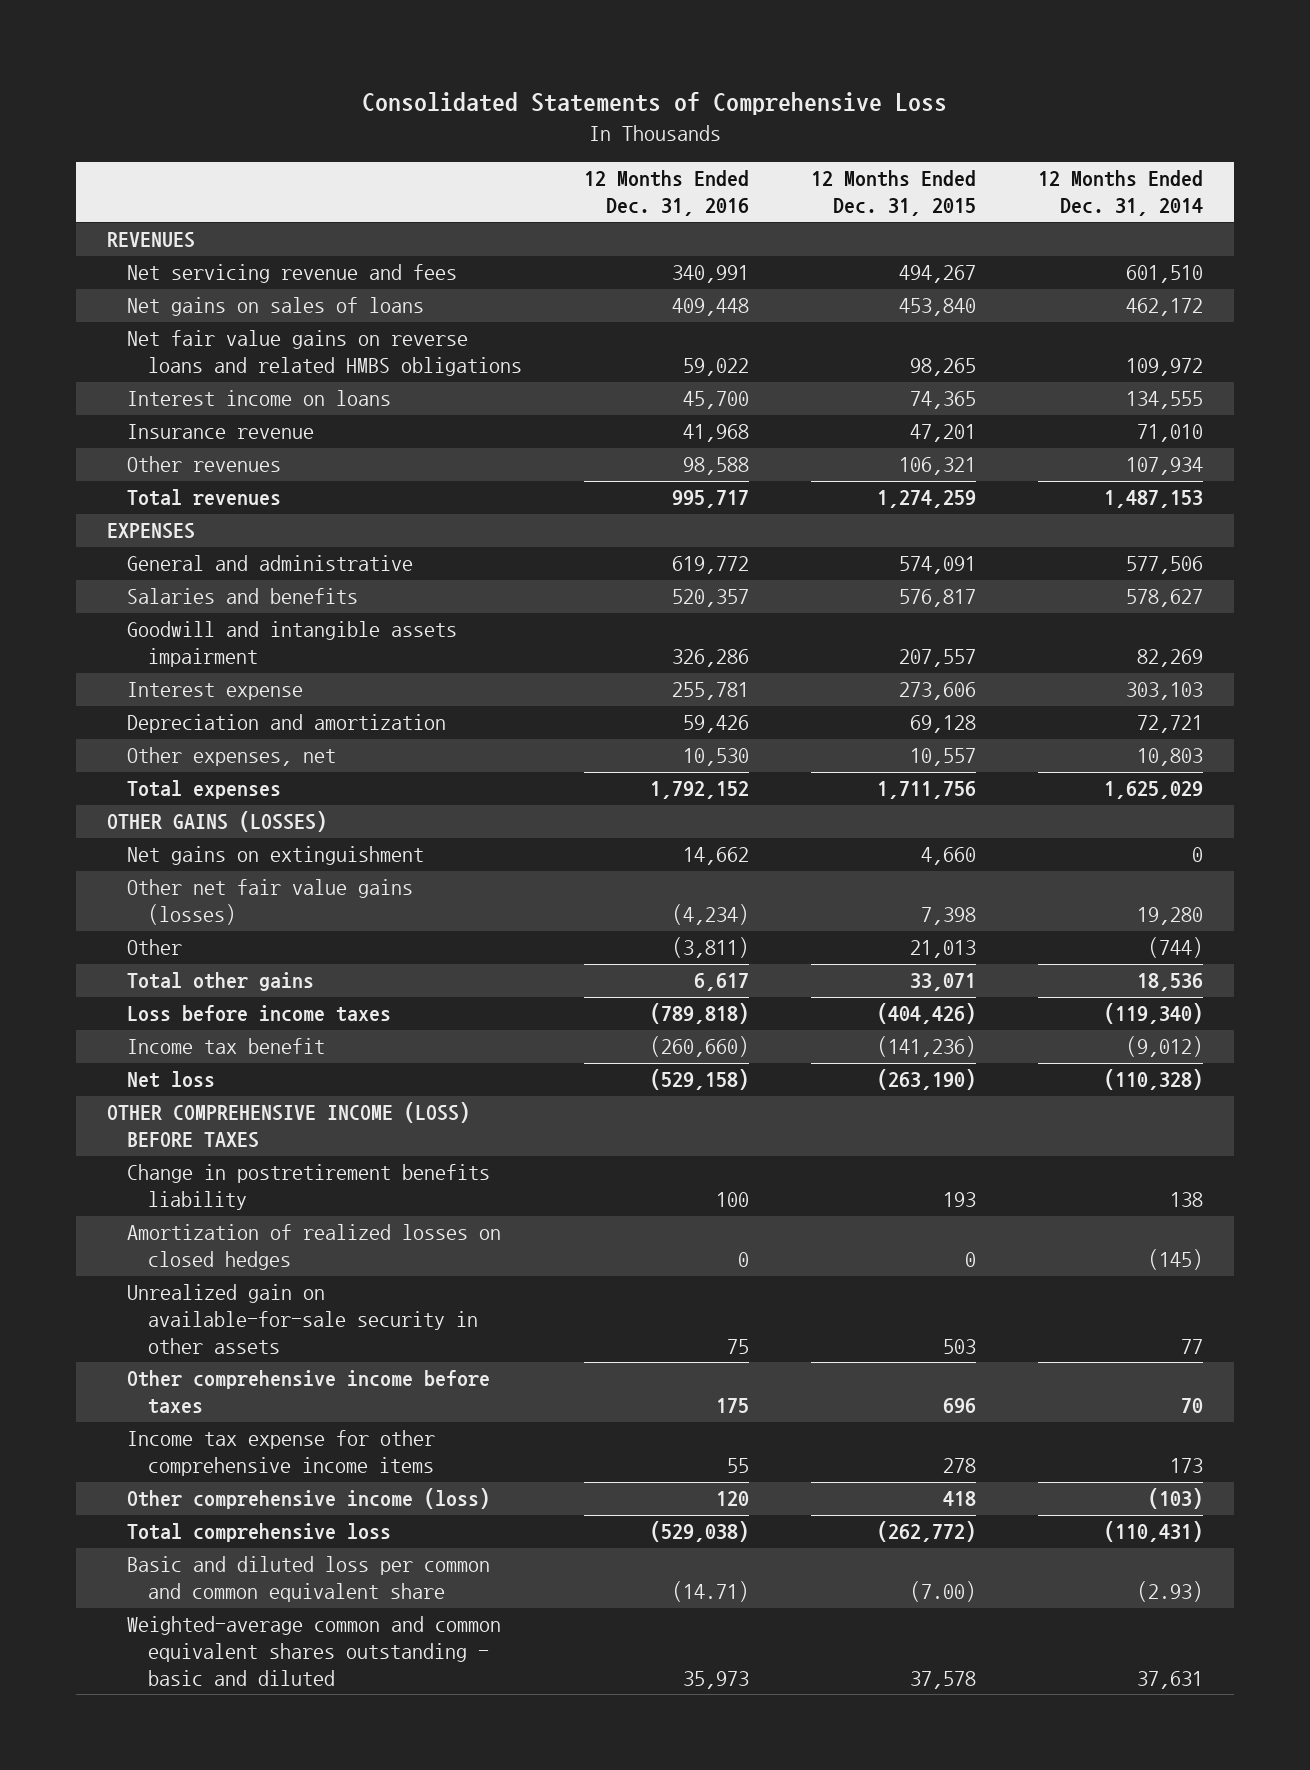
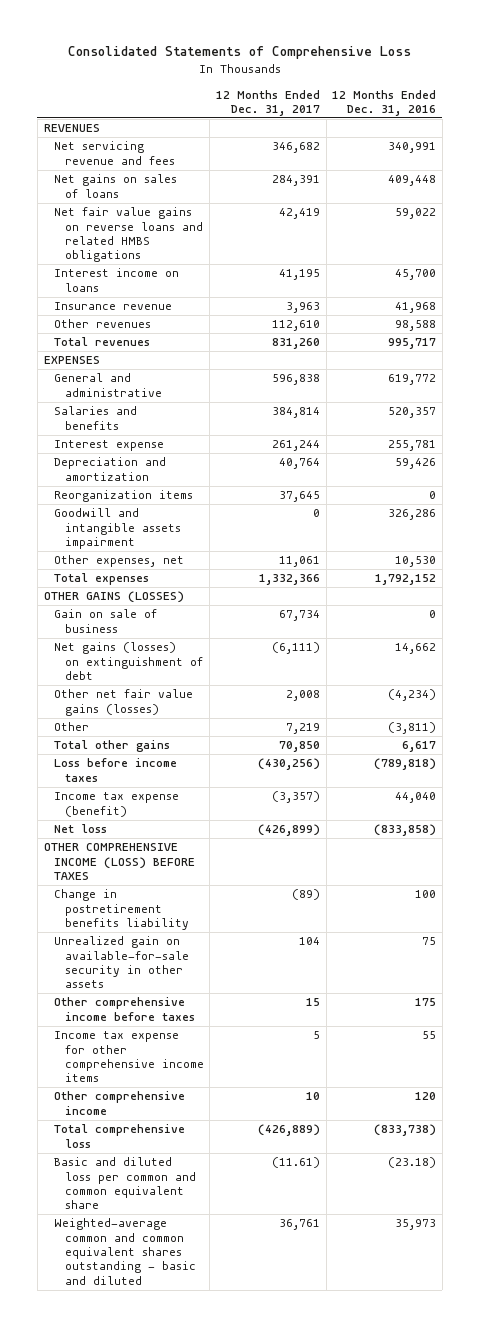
[810,170,976,217] 12 Months Ended Dec. 31, 2015 -> none
[1037,170,1203,217] 12 Months Ended Dec. 31, 2014 -> none
none -> [215,89,320,116] 12 Months Ended Dec. 31, 2017
none -> [54,490,194,503] Reorganization items
[127,621,458,668] Goodwill and intangible assets impairment -> [54,508,181,550] Goodwill and intangible assets impairment
none -> [54,609,158,633] Gain on sale of business
[127,846,425,866] Net gains on extinguishment -> [54,642,203,681] Net gains (losses) on extinguishment of debt
[127,1038,326,1055] Income tax benefit -> [54,792,180,817] Income tax expense (benefit)
[649,1036,749,1058] (260,660) -> [395,792,437,804] 44,040
[649,1069,749,1091] (529,158) -> [374,824,437,837] (833,858)
[127,1224,502,1271] Amortization of realized losses on closed hedges -> none
[127,1488,491,1510] Other comprehensive income (loss) -> [54,1091,186,1115] Other comprehensive income
[649,1521,749,1543] (529,038) -> [374,1124,437,1137] (833,738)
[671,1581,749,1603] (14.71) -> [388,1157,437,1169] (23.18)

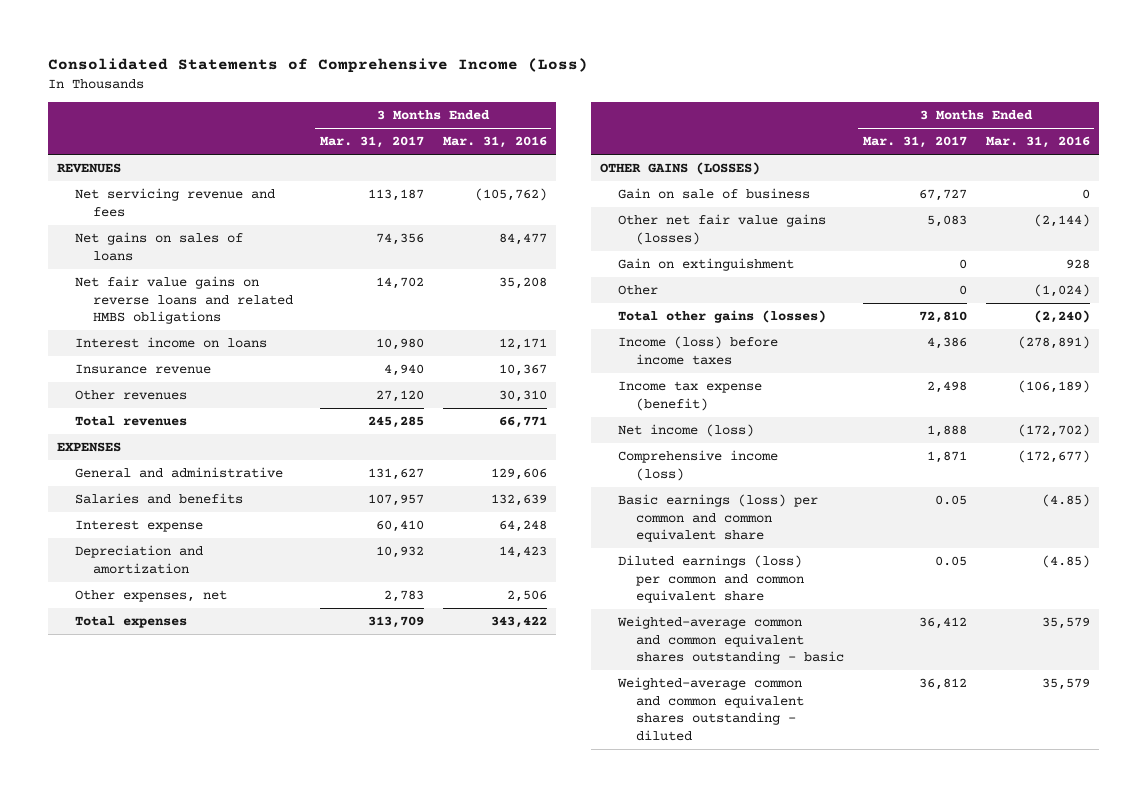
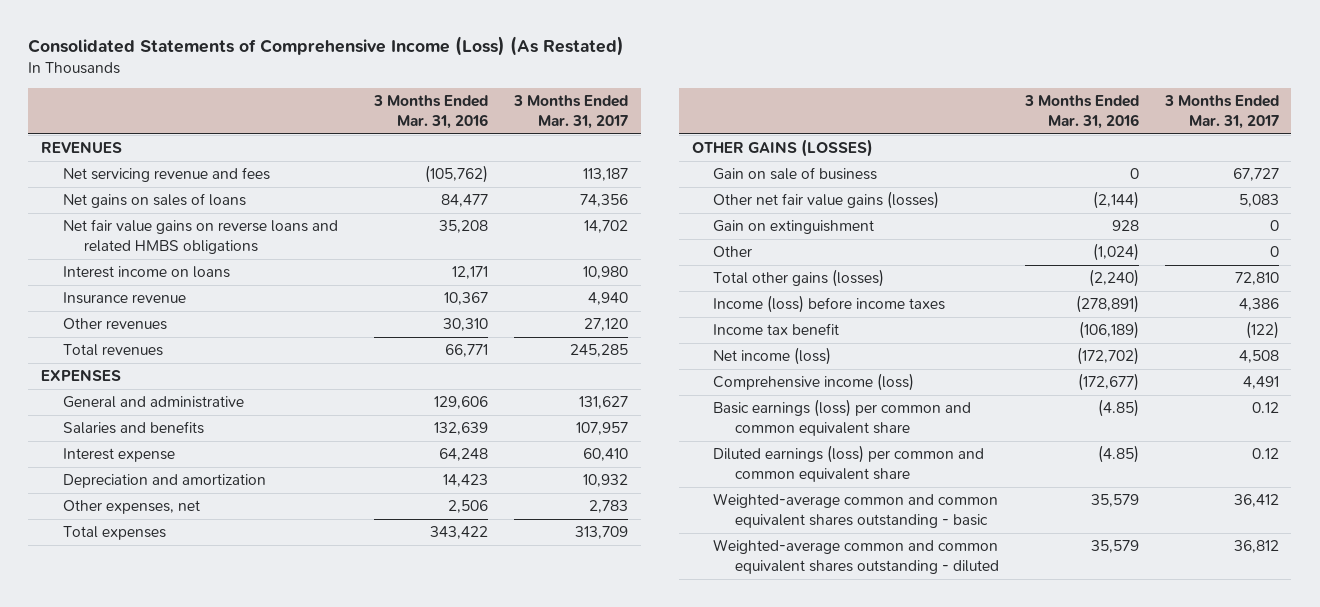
[47,58,588,74] Consolidated Statements of Comprehensive Income (Loss) -> [28,35,625,56] Consolidated Statements of Comprehensive Income (Loss) (As Restated)
[618,381,763,411] Income tax expense (benefit) -> [713,323,840,336] Income tax benefit
[926,381,967,394] 2,498 -> [1245,321,1279,340] (122)
[926,425,967,438] 1,888 -> [1238,350,1279,364] 4,508
[926,451,967,464] 1,871 -> [1242,376,1279,390] 4,491
[934,495,967,506] 0.05 -> [1251,402,1279,414] 0.12
[934,556,967,567] 0.05 -> [1251,448,1279,460] 0.12

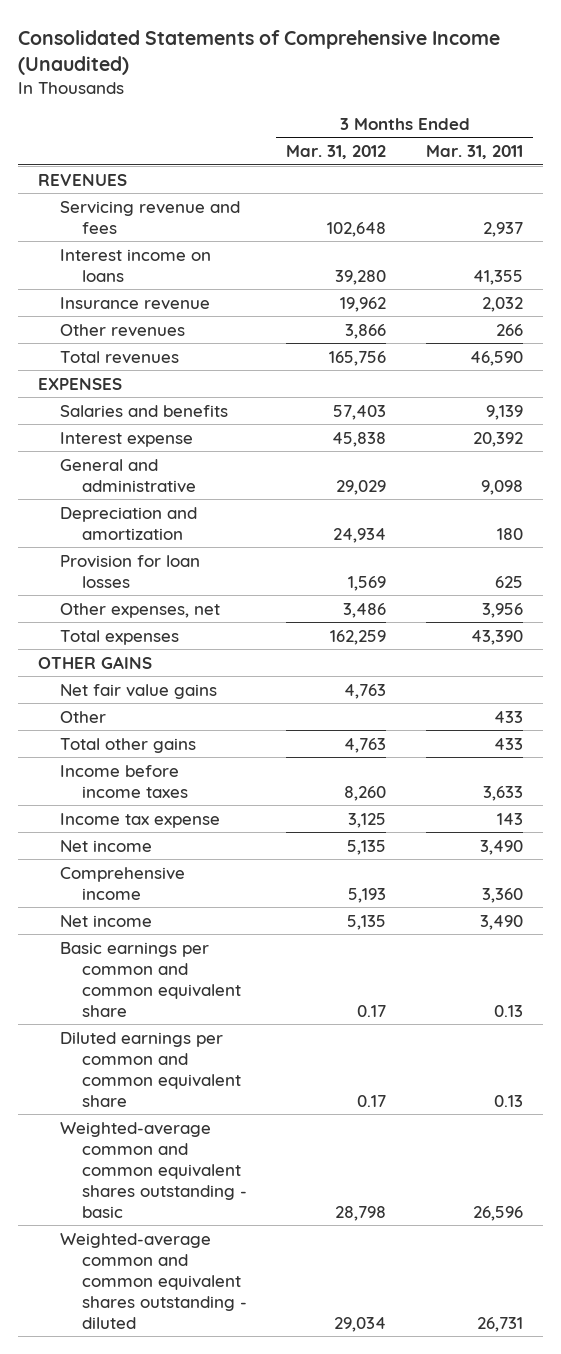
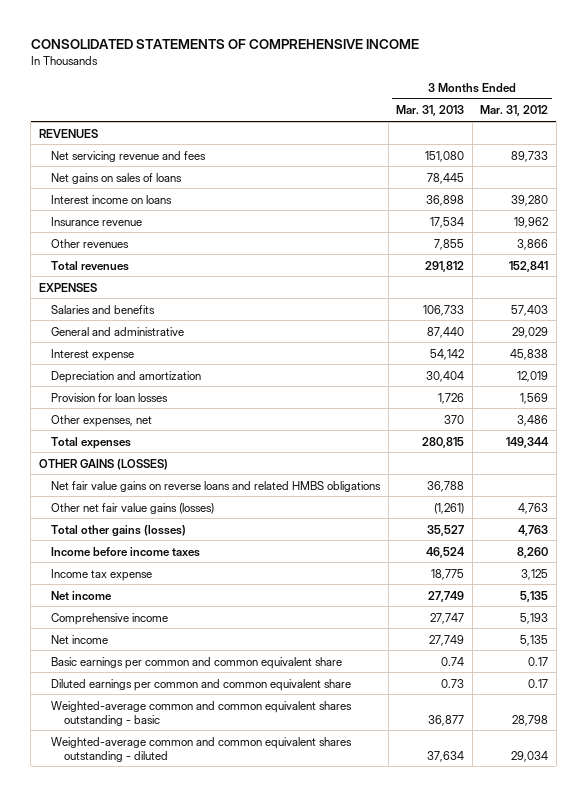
[18,29,501,75] Consolidated Statements of Comprehensive Income (Unaudited) -> [30,38,419,49] CONSOLIDATED STATEMENTS OF COMPREHENSIVE INCOME
[425,145,523,160] Mar. 31, 2011 -> none
none -> [396,105,465,117] Mar. 31, 2013
[59,200,240,234] Servicing revenue and fees -> [51,150,207,162] Net servicing revenue and fees
[327,221,387,237] 102,648 -> [511,150,549,162] 89,733
none -> [51,172,183,184] Net gains on sales of loans
[329,350,387,366] 165,756 -> [509,260,549,272] 152,841
[59,431,193,447] Interest expense -> [51,348,135,361] Interest expense
[333,527,387,543] 24,934 -> [517,370,549,382] 12,019
[59,710,106,723] Other -> none
[330,629,387,645] 162,259 -> [506,436,550,448] 149,344
[38,655,153,669] OTHER GAINS -> [38,458,168,470] OTHER GAINS (LOSSES)
none -> [51,480,382,492] Net fair value gains on reverse loans and related HMBS obligations
[59,683,217,699] Net fair value gains -> [51,502,215,514] Other net fair value gains (losses)
[59,737,196,753] Total other gains -> [51,524,187,537] Total other gains (losses)

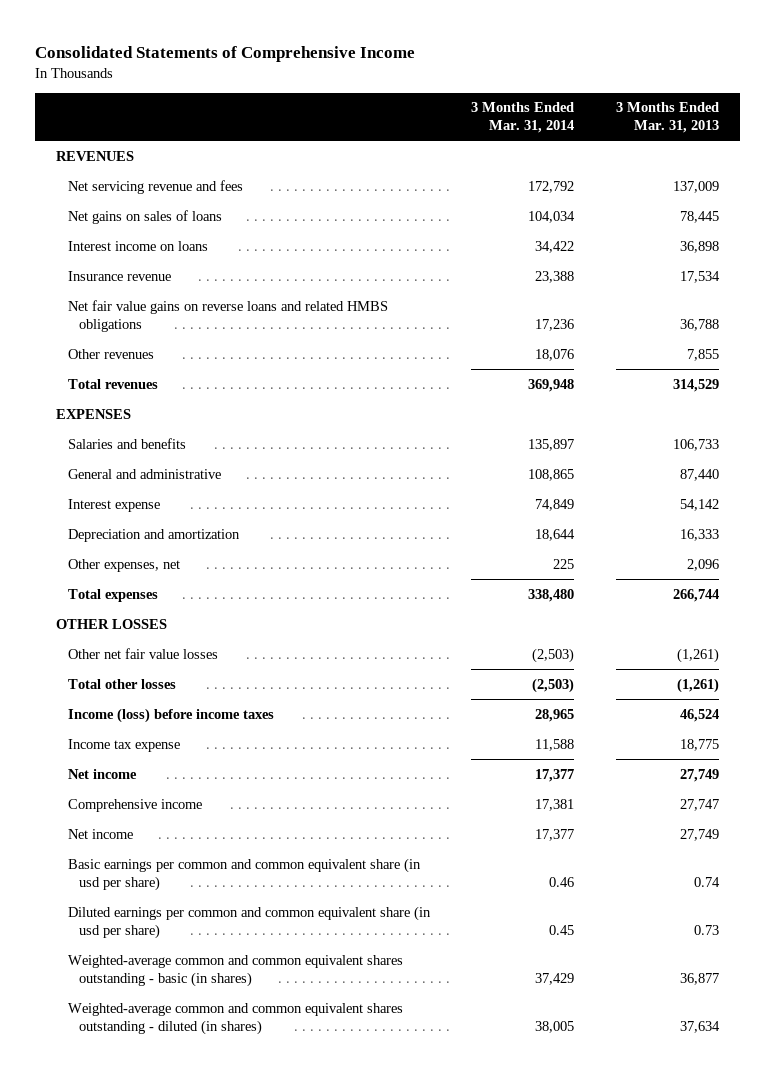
[30,38,419,49] CONSOLIDATED STATEMENTS OF COMPREHENSIVE INCOME -> [35,45,416,62] Consolidated Statements of Comprehensive Income
[480,105,549,117] Mar. 31, 2012 -> none
none -> [471,102,575,134] 3 Months Ended Mar. 31, 2014
[425,150,465,162] 151,080 -> [672,180,719,193] 137,009
[51,480,382,492] Net fair value gains on reverse loans and related HMBS obligations -> [67,299,388,332] Net fair value gains on reverse loans and related HMBS obligations
[425,260,465,272] 291,812 -> [672,378,719,392] 314,529
[51,392,169,402] Provision for loan losses -> none
[426,370,465,382] 30,404 -> [679,528,719,541] 16,333
[444,414,465,424] 370 -> [686,558,719,571] 2,096
[422,436,465,448] 280,815 -> [672,588,719,602] 266,744
[38,458,168,470] OTHER GAINS (LOSSES) -> [55,618,167,629] OTHER LOSSES
[51,502,215,514] Other net fair value gains (losses) -> [67,647,218,659] Other net fair value losses
[51,524,187,537] Total other gains (losses) -> [67,678,176,689] Total other losses
[427,524,465,536] 35,527 -> [676,677,719,693] (1,261)
[51,546,201,557] Income before income taxes -> [67,707,274,723] Income (loss) before income taxes
[51,656,343,669] Basic earnings per common and common equivalent share -> [67,857,421,891] Basic earnings per common and common equivalent share (in usd per share)
[51,678,352,691] Diluted earnings per common and common equivalent share -> [67,905,431,939] Diluted earnings per common and common equivalent share (in usd per share)
[51,700,353,726] Weighted-average common and common equivalent shares outstanding - basic -> [67,954,403,987] Weighted-average common and common equivalent shares outstanding - basic (in shares)
[51,736,353,762] Weighted-average common and common equivalent shares outstanding - diluted -> [67,1002,403,1035] Weighted-average common and common equivalent shares outstanding - diluted (in shares)

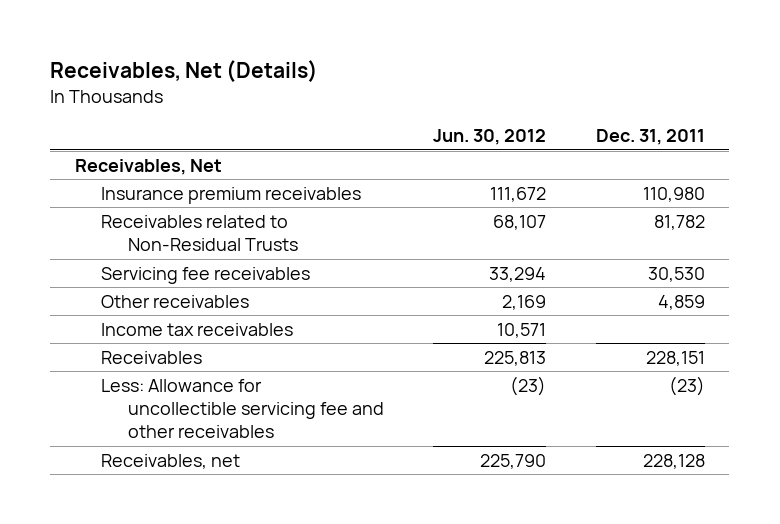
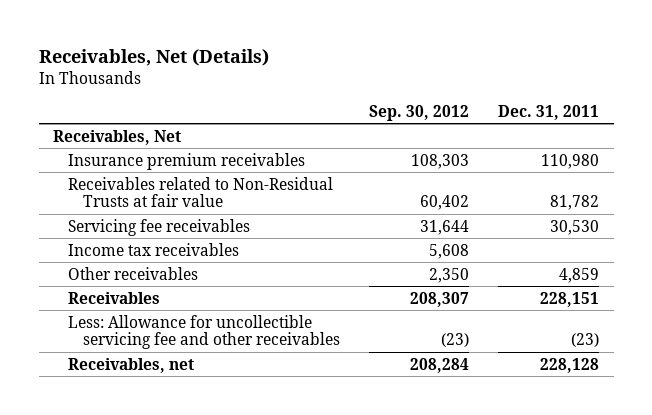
[433,129,547,146] Jun. 30, 2012 -> none
none -> [368,105,469,122] Sep. 30, 2012
[101,214,298,252] Receivables related to Non-Residual Trusts -> [68,176,334,208] Receivables related to Non-Residual Trusts at fair value
[101,294,250,308] Other receivables -> [68,266,199,280] Other receivables

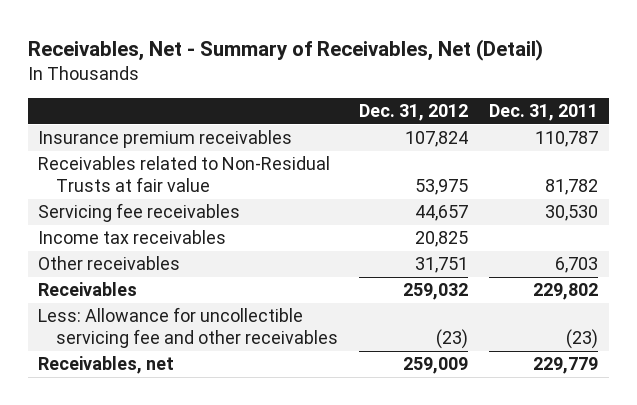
[38,48,269,66] Receivables, Net (Details) -> [27,38,543,61] Receivables, Net - Summary of Receivables, Net (Detail)
[368,105,469,122] Sep. 30, 2012 -> none
none -> [359,104,469,122] Dec. 31, 2012
[53,129,182,145] Receivables, Net -> none
[541,153,600,169] 110,980 -> [535,131,599,148] 110,787
[559,267,600,283] 4,859 -> [555,257,599,274] 6,703
[540,291,600,307] 228,151 -> [533,283,599,301] 229,802
[540,357,600,373] 228,128 -> [533,357,599,375] 229,779

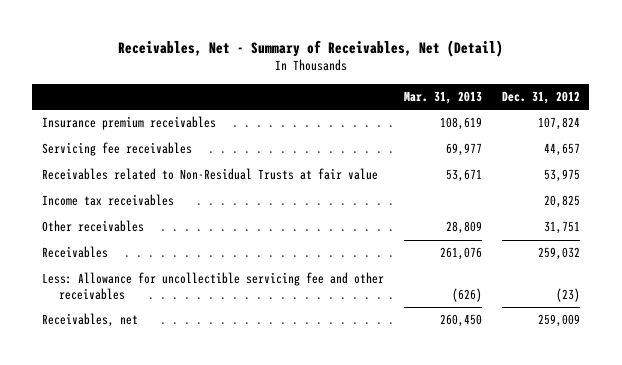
[489,104,599,122] Dec. 31, 2011 -> none
none -> [403,90,482,104] Mar. 31, 2013
[38,156,331,193] Receivables related to Non-Residual Trusts at fair value -> [42,168,379,181] Receivables related to Non-Residual Trusts at fair value

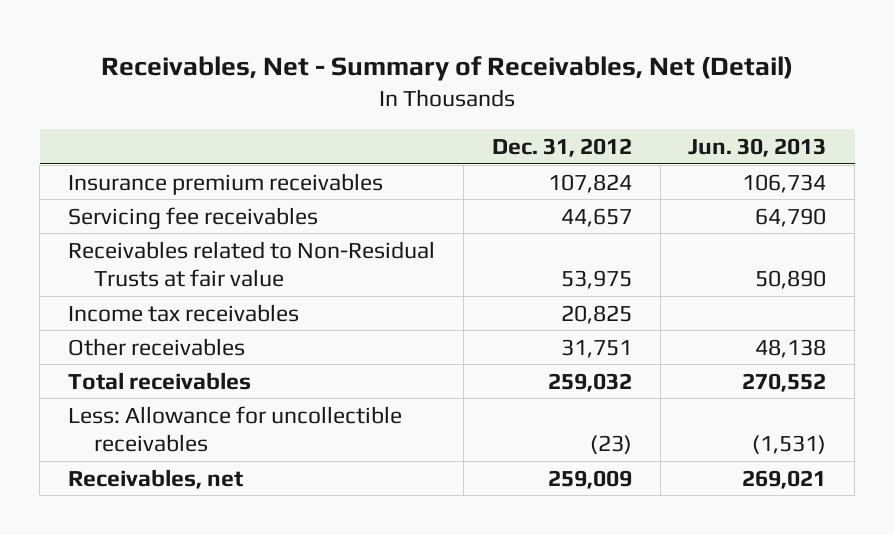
[403,90,482,104] Mar. 31, 2013 -> none
none -> [688,138,827,158] Jun. 30, 2013
[42,246,109,259] Receivables -> [67,371,251,390] Total receivables
[42,272,385,301] Less: Allowance for uncollectible servicing fee and other receivables -> [67,405,402,453] Less: Allowance for uncollectible receivables

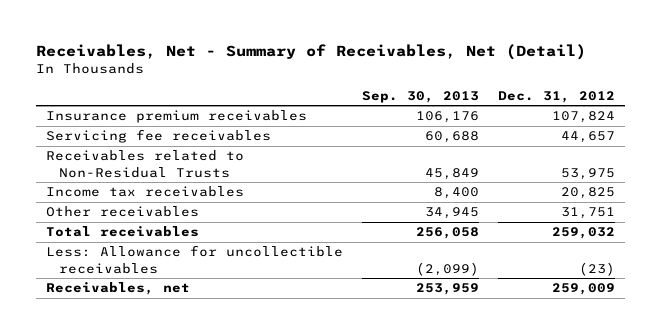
[688,138,827,158] Jun. 30, 2013 -> none
none -> [361,90,479,103] Sep. 30, 2013
[67,240,435,288] Receivables related to Non-Residual Trusts at fair value -> [45,150,244,178] Receivables related to Non-Residual Trusts

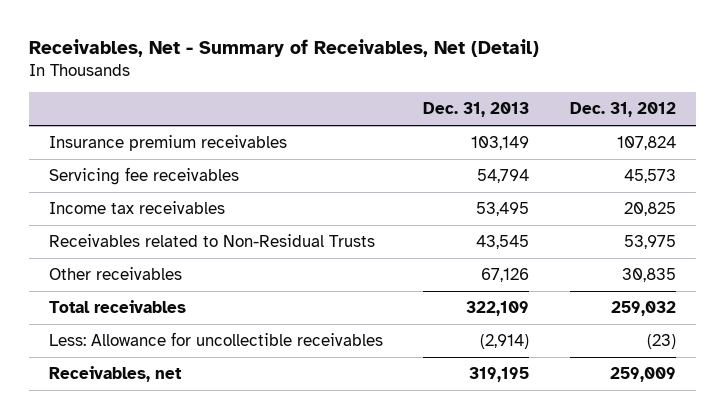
[361,90,479,103] Sep. 30, 2013 -> none
none -> [423,102,530,118] Dec. 31, 2013
[561,131,616,144] 44,657 -> [623,169,676,184] 45,573
[45,150,244,178] Receivables related to Non-Residual Trusts -> [48,234,375,248] Receivables related to Non-Residual Trusts
[561,207,616,220] 31,751 -> [621,268,676,283] 30,835

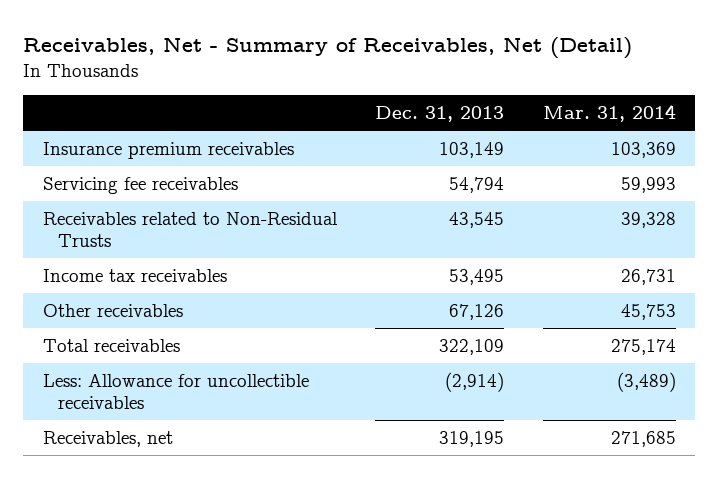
[569,102,676,118] Dec. 31, 2012 -> none
none -> [542,103,676,122] Mar. 31, 2014
[48,201,225,215] Income tax receivables -> [42,268,227,282] Income tax receivables

